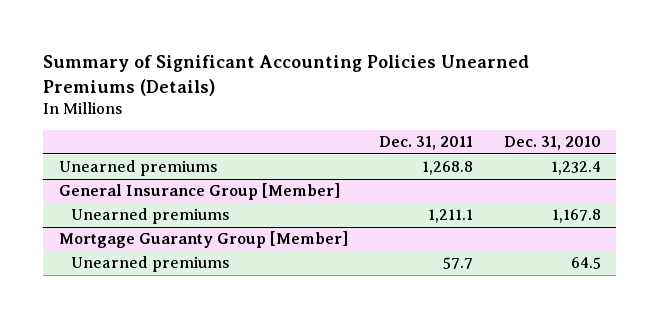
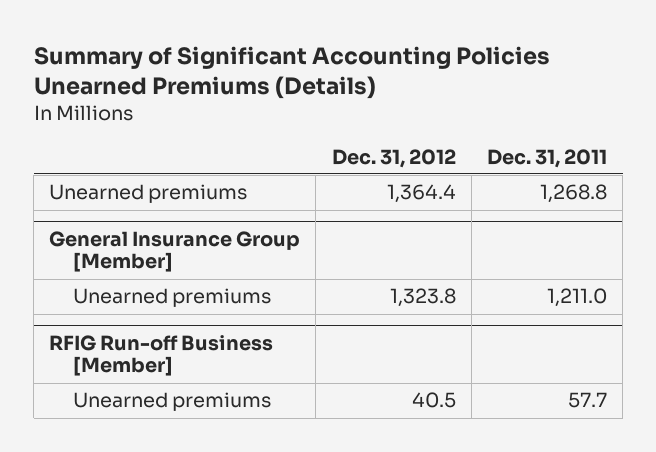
[503,136,601,151] Dec. 31, 2010 -> none
none -> [331,148,456,168] Dec. 31, 2012
[58,231,348,249] Mortgage Guaranty Group [Member] -> none
[427,209,473,224] 1,211.1 -> [547,288,608,308] 1,211.0
none -> [49,334,274,377] RFIG Run-off Business [Member]

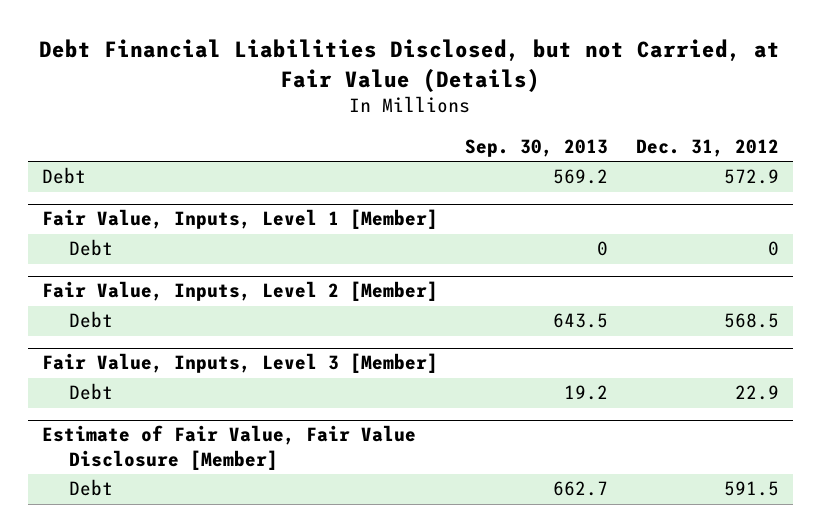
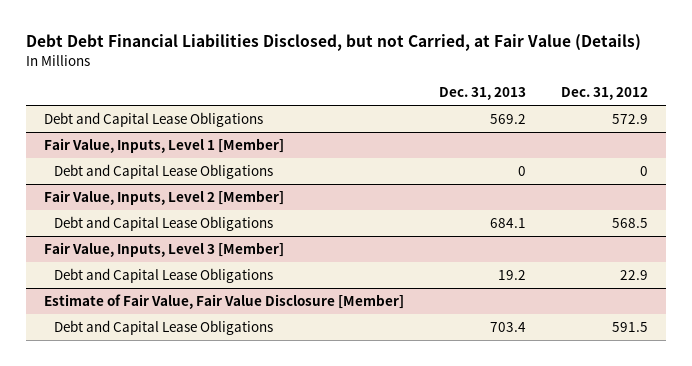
[39,39,781,92] Debt Financial Liabilities Disclosed, but not Carried, at Fair Value (Details) -> [26,34,642,52] Debt Debt Financial Liabilities Disclosed, but not Carried, at Fair Value (Details)
[465,138,609,157] Sep. 30, 2013 -> none
none -> [438,87,526,101] Dec. 31, 2013
[41,167,86,185] Debt -> [43,111,263,127] Debt and Capital Lease Obligations
[68,239,113,257] Debt -> [53,163,273,179] Debt and Capital Lease Obligations
[68,311,113,329] Debt -> [53,215,273,231] Debt and Capital Lease Obligations
[68,383,113,401] Debt -> [53,267,273,283] Debt and Capital Lease Obligations
[68,479,113,497] Debt -> [53,319,273,335] Debt and Capital Lease Obligations

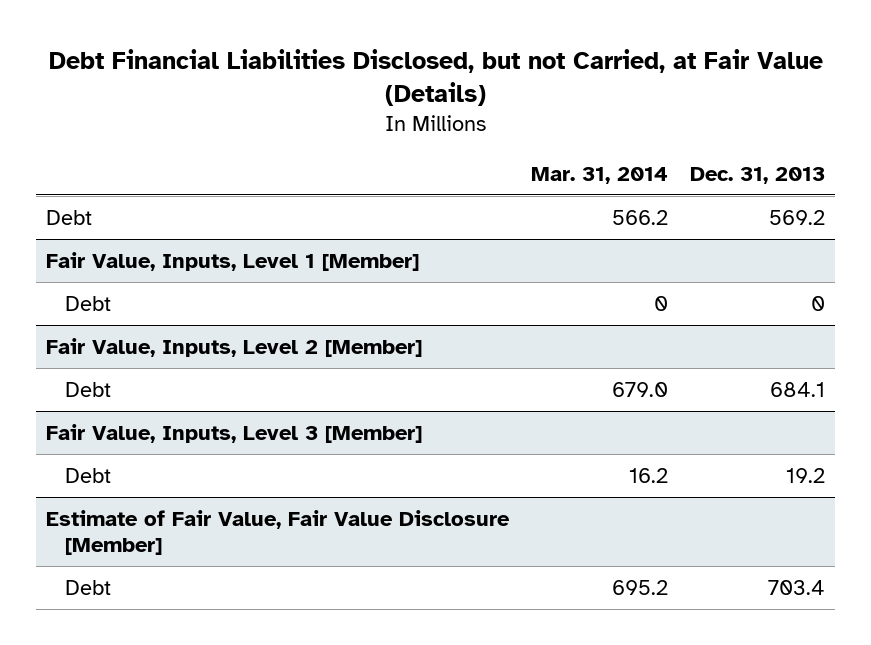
[26,34,642,52] Debt Debt Financial Liabilities Disclosed, but not Carried, at Fair Value (Details) -> [48,48,823,106] Debt Financial Liabilities Disclosed, but not Carried, at Fair Value (Details)
[561,87,649,101] Dec. 31, 2012 -> none
none -> [531,166,669,184] Mar. 31, 2014
[43,111,263,127] Debt and Capital Lease Obligations -> [46,209,93,225] Debt
[53,163,273,179] Debt and Capital Lease Obligations -> [65,295,112,311] Debt
[53,215,273,231] Debt and Capital Lease Obligations -> [65,381,112,397] Debt
[53,267,273,283] Debt and Capital Lease Obligations -> [65,467,112,483] Debt
[53,319,273,335] Debt and Capital Lease Obligations -> [65,579,112,595] Debt

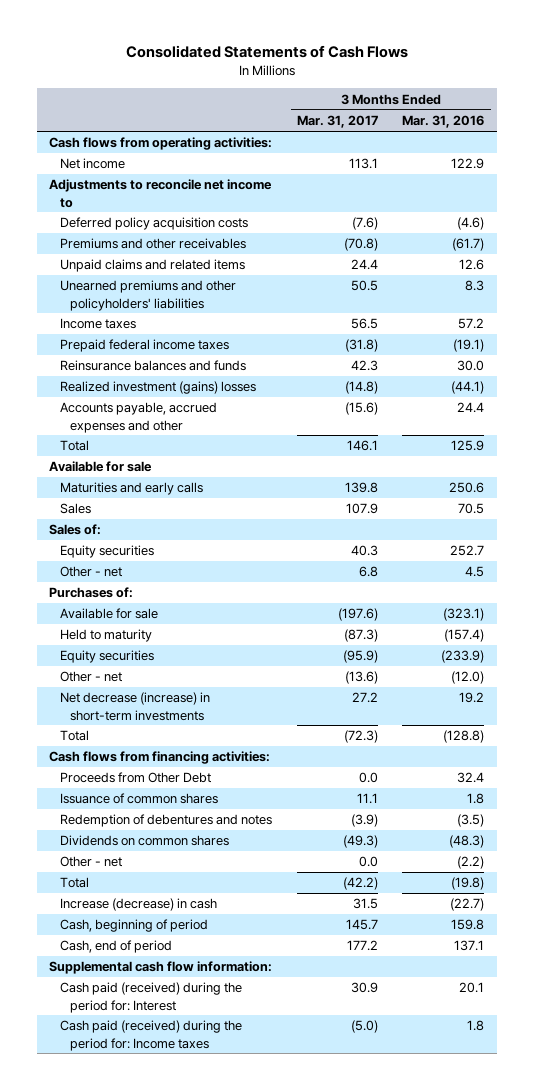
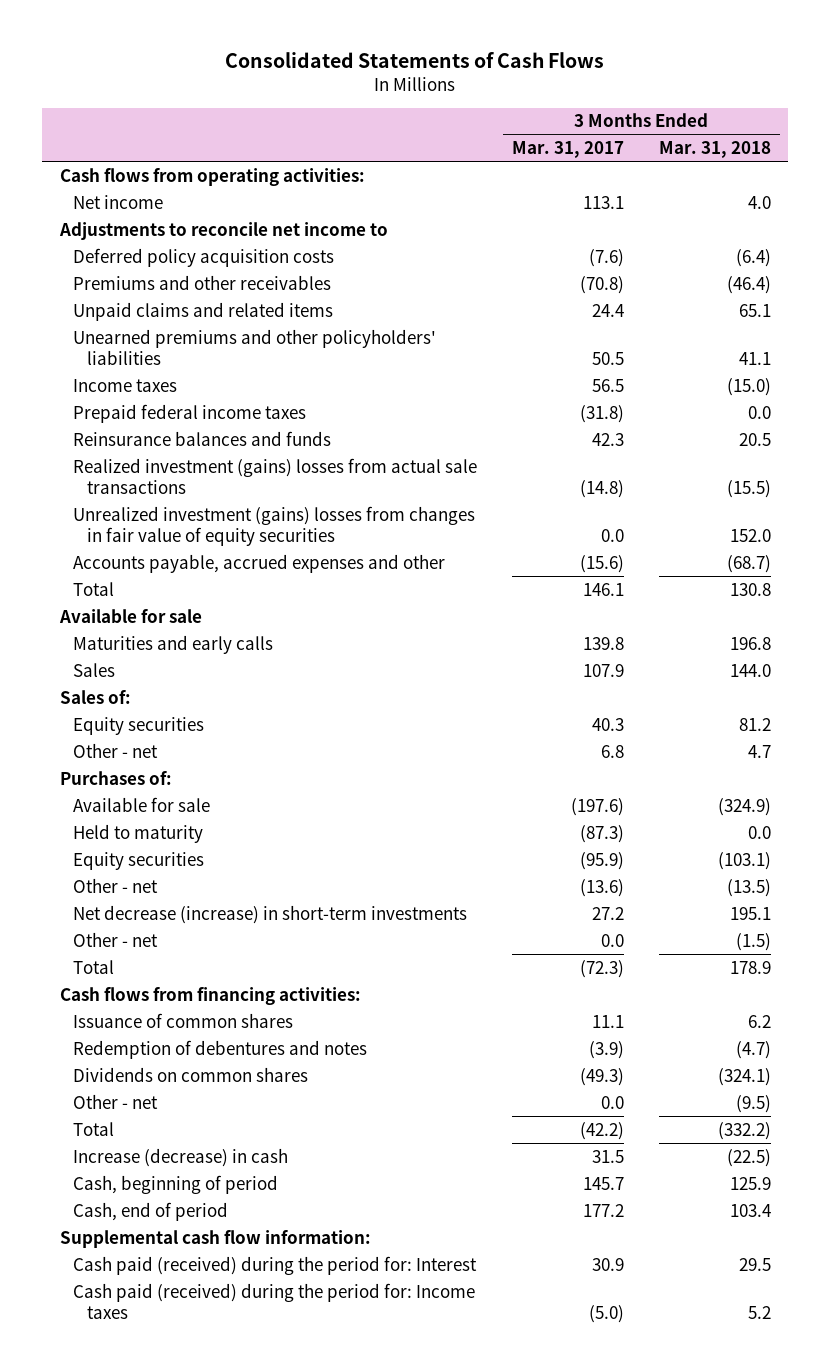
[402,115,485,129] Mar. 31, 2016 -> none
none -> [658,141,771,159] Mar. 31, 2018
[59,381,256,395] Realized investment (gains) losses -> [73,457,478,494] Realized investment (gains) losses from actual sale transactions
none -> [73,505,476,546] Unrealized investment (gains) losses from changes in fair value of equity securities
none -> [73,931,159,947] Other - net
[59,772,211,784] Proceeds from Other Debt -> none

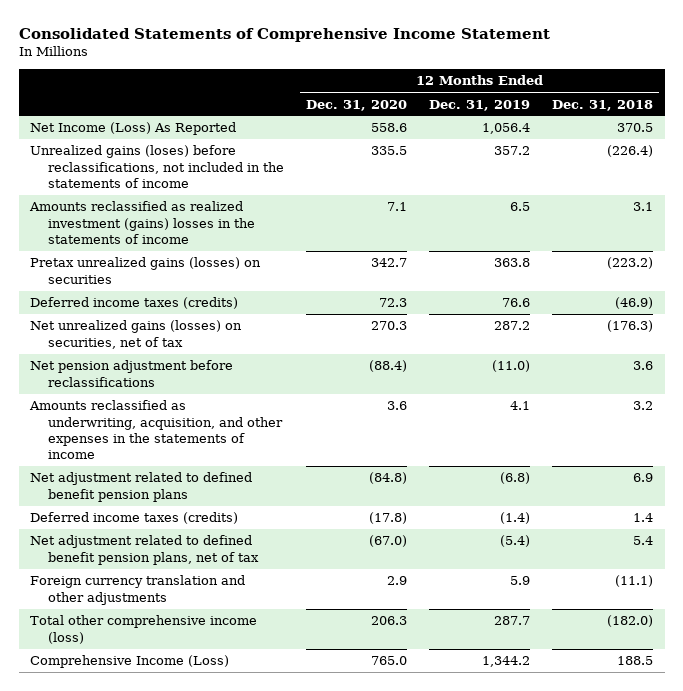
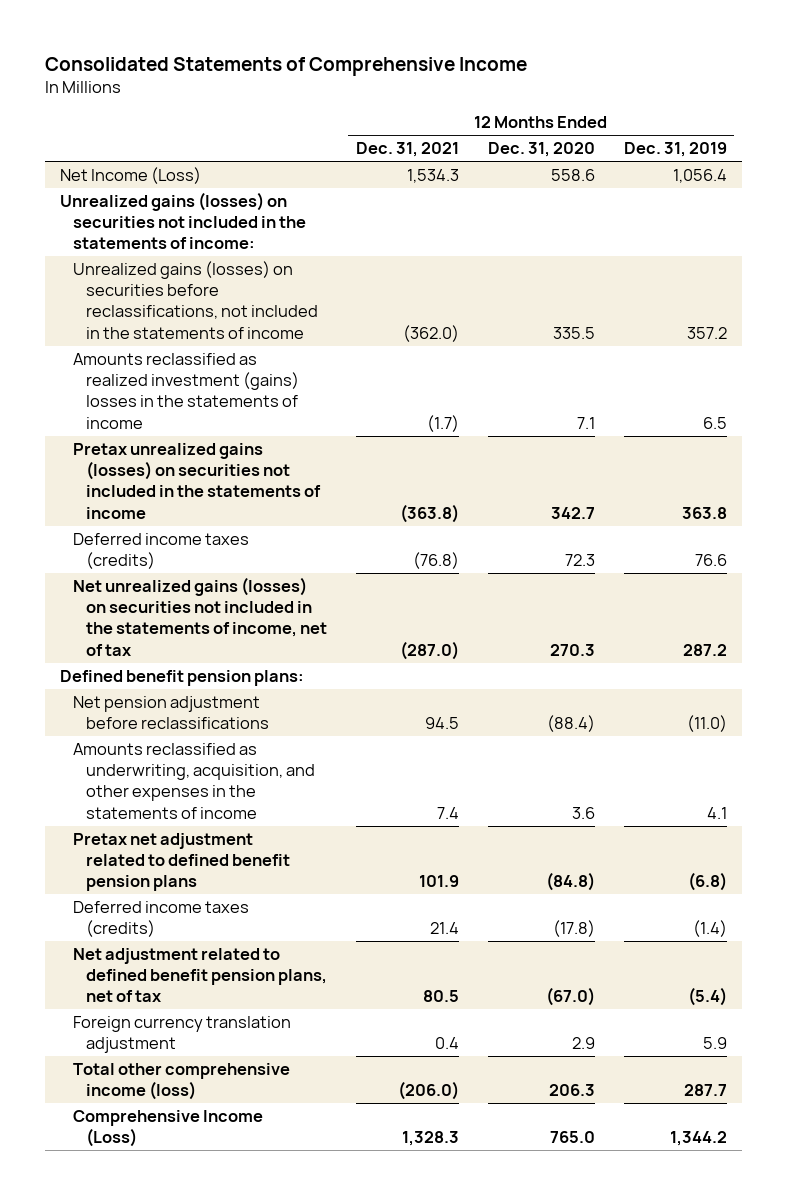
[18,27,550,42] Consolidated Statements of Comprehensive Income Statement -> [45,56,528,76] Consolidated Statements of Comprehensive Income
[552,99,654,111] Dec. 31, 2018 -> none
none -> [355,142,459,158] Dec. 31, 2021
[29,122,236,136] Net Income (Loss) As Reported -> [60,166,202,184] Net Income (Loss)
none -> [60,191,306,250] Unrealized gains (losses) on securities not included in the statements of income:
[29,145,284,188] Unrealized gains (loses) before reclassifications, not included in the statements of income -> [72,260,318,339] Unrealized gains (losses) on securities before reclassifications, not included in the statements of income
[29,257,261,284] Pretax unrealized gains (losses) on securities -> [72,442,321,519] Pretax unrealized gains (losses) on securities not included in the statements of income
[29,320,242,349] Net unrealized gains (losses) on securities, net of tax -> [72,576,327,656] Net unrealized gains (losses) on securities not included in the statements of income, net of tax
none -> [60,669,305,686] Defined benefit pension plans:
[29,472,252,502] Net adjustment related to defined benefit pension plans -> [72,832,290,892] Pretax net adjustment related to defined benefit pension plans
[29,575,245,605] Foreign currency translation and other adjustments -> [72,1015,291,1054] Foreign currency translation adjustment

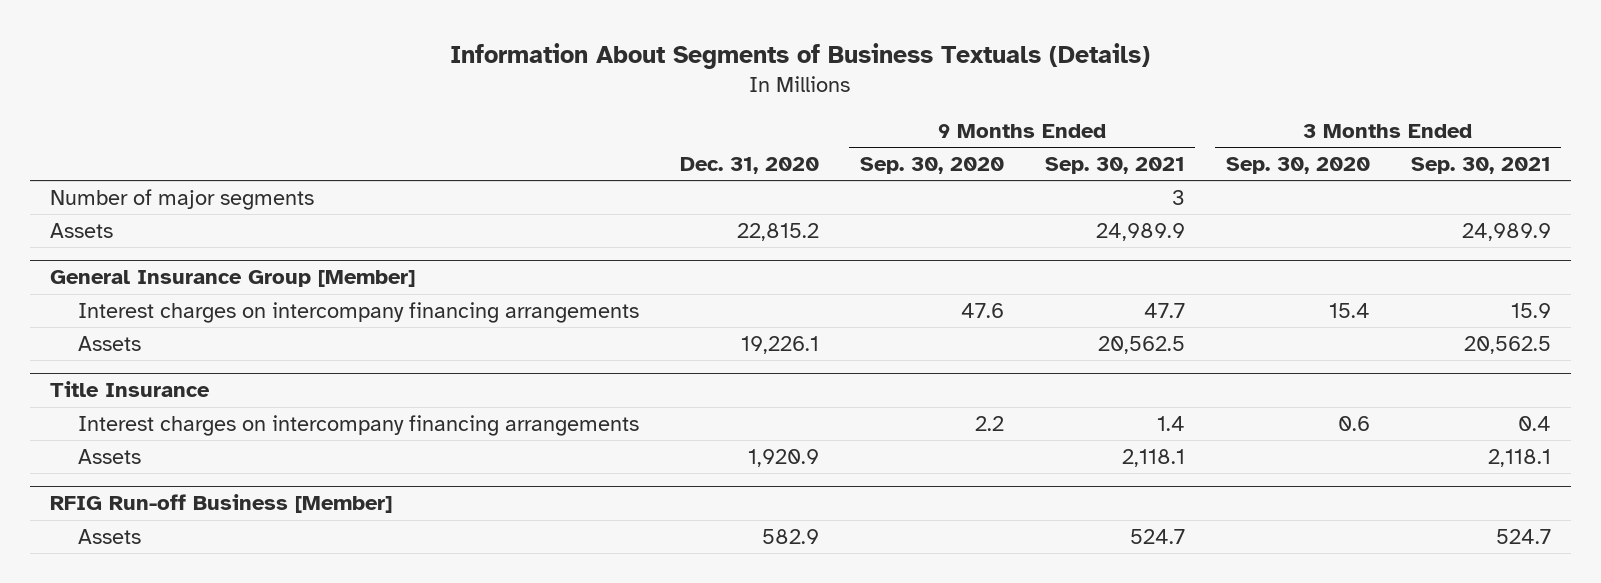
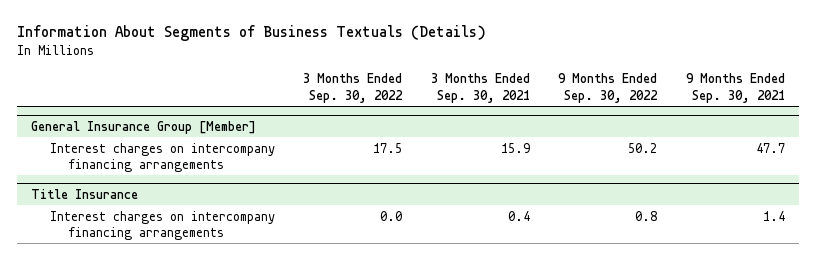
[679,156,819,174] Dec. 31, 2020 -> none
[859,156,1004,174] Sep. 30, 2020 -> none
[1225,156,1370,174] Sep. 30, 2020 -> none
none -> [303,73,404,103] 3 Months Ended Sep. 30, 2022
none -> [558,73,659,103] 9 Months Ended Sep. 30, 2022
[50,188,315,210] Number of major segments -> none
[50,222,114,238] Assets -> none
[77,335,141,351] Assets -> none
[77,448,141,464] Assets -> none
[50,494,393,514] RFIG Run-off Business [Member] -> none
[77,528,141,544] Assets -> none

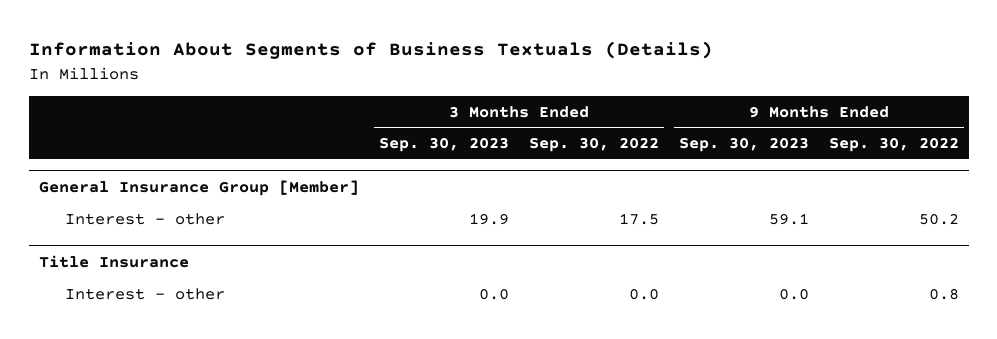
[430,73,530,103] 3 Months Ended Sep. 30, 2021 -> none
[685,73,785,103] 9 Months Ended Sep. 30, 2021 -> none
none -> [378,137,509,153] Sep. 30, 2023
none -> [678,137,809,153] Sep. 30, 2023
[49,142,275,172] Interest charges on intercompany financing arrangements -> [65,212,226,225] Interest - other
[49,210,275,240] Interest charges on intercompany financing arrangements -> none
none -> [65,287,226,300] Interest - other

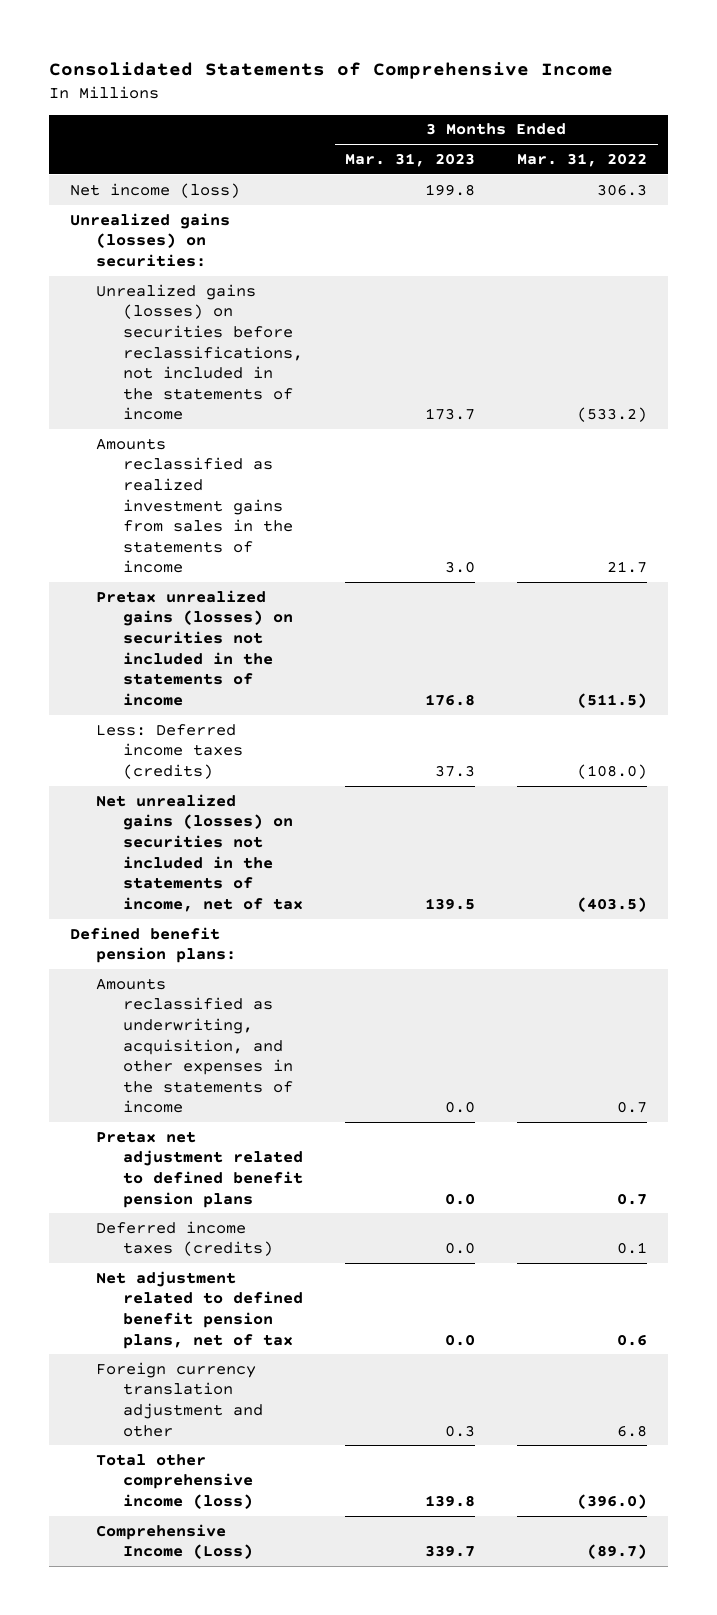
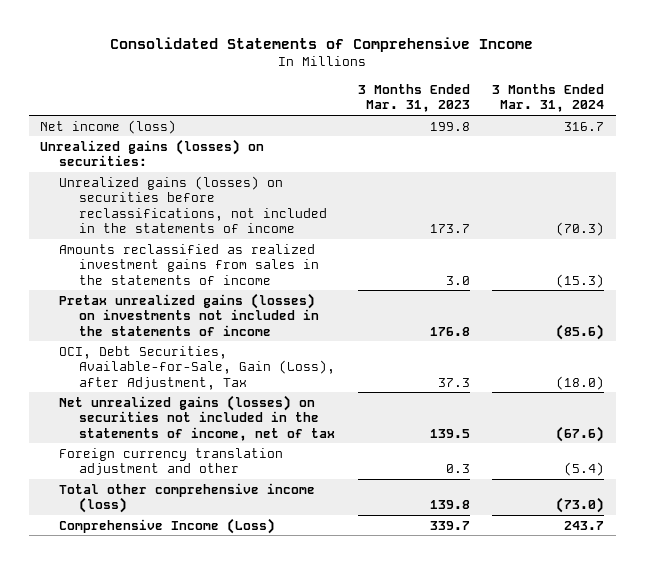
[517,152,648,167] Mar. 31, 2022 -> none
none -> [492,83,605,113] 3 Months Ended Mar. 31, 2024
[96,589,294,706] Pretax unrealized gains (losses) on securities not included in the statements of income -> [59,292,319,336] Pretax unrealized gains (losses) on investments not included in the statements of income
[96,723,244,780] Less: Deferred income taxes (credits) -> [59,345,335,390] OCI, Debt Securities, Available-for-Sale, Gain (Loss), after Adjustment, Tax
[69,926,237,964] Defined benefit pension plans: -> none
[96,977,294,1114] Amounts reclassified as underwriting, acquisition, and other expenses in the statements of income -> none
[96,1130,304,1208] Pretax net adjustment related to defined benefit pension plans -> none
[96,1220,274,1257] Deferred income taxes (credits) -> none
[96,1270,304,1349] Net adjustment related to defined benefit pension plans, net of tax -> none

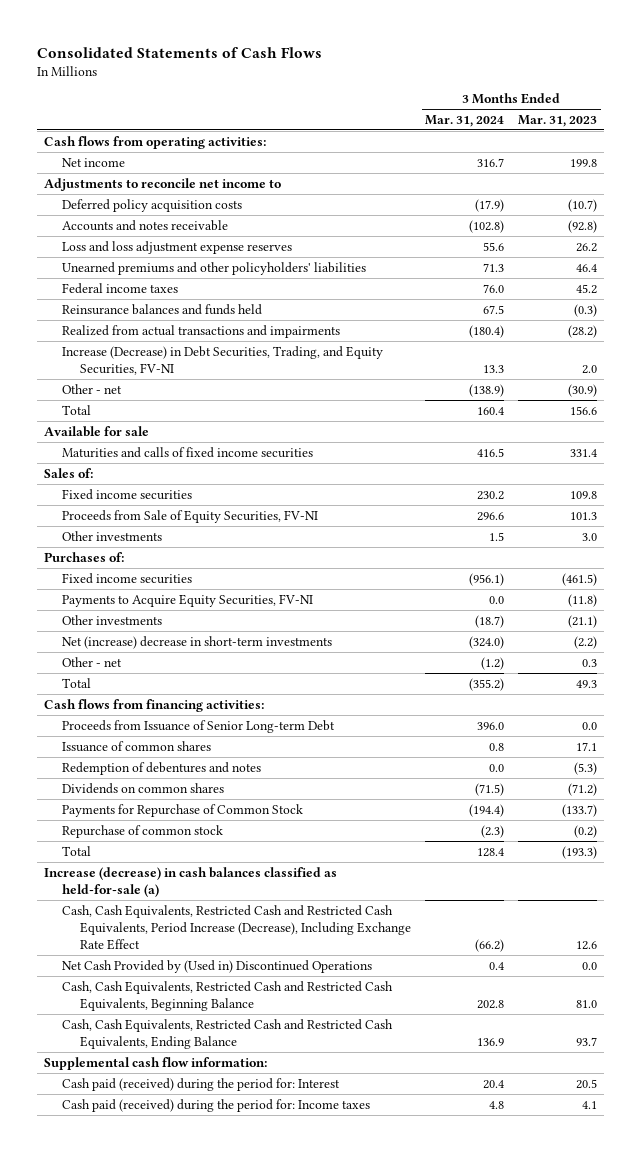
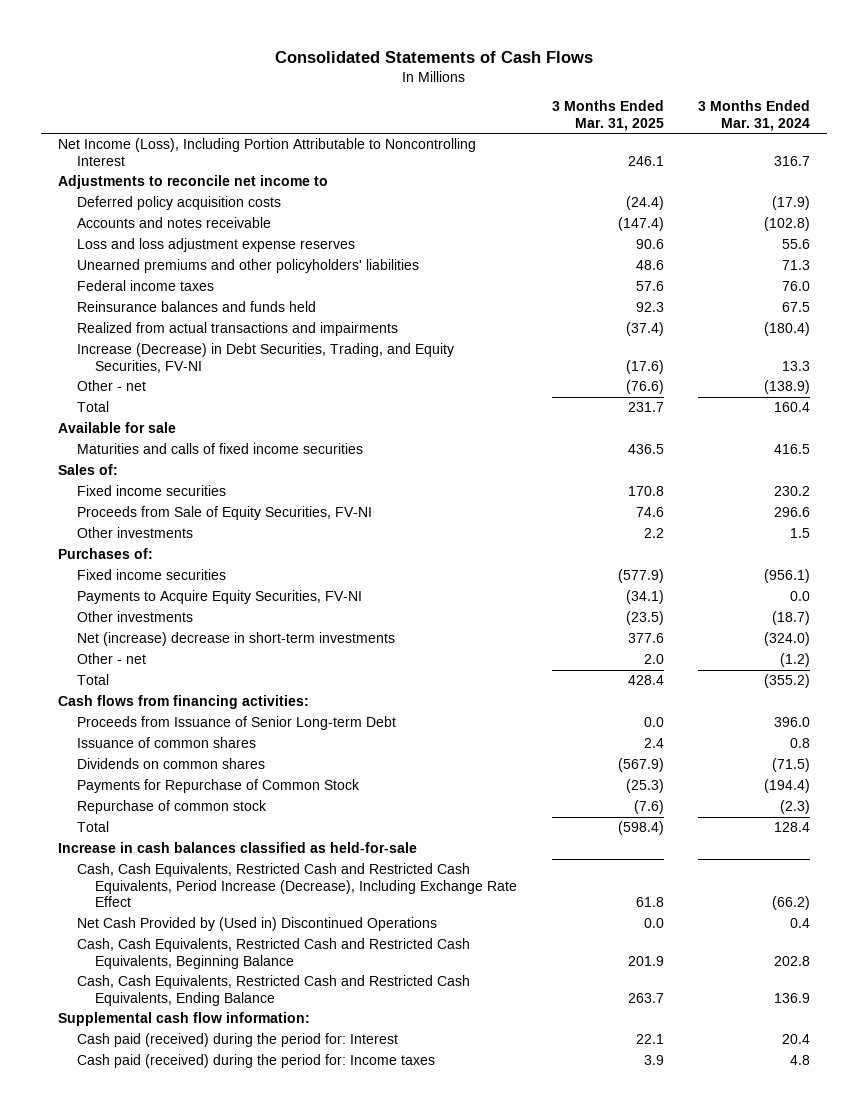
[518,114,598,127] Mar. 31, 2023 -> none
none -> [551,100,664,131] 3 Months Ended Mar. 31, 2025
[43,135,266,149] Cash flows from operating activities: -> none
[61,157,125,167] Net income -> [57,138,476,166] Net Income (Loss), Including Portion Attributable to Noncontrolling Interest
[61,761,261,775] Redemption of debentures and notes -> none
[43,866,337,897] Increase (decrease) in cash balances classified as held-for-sale (a) -> [57,842,417,854] Increase in cash balances classified as held-for-sale

